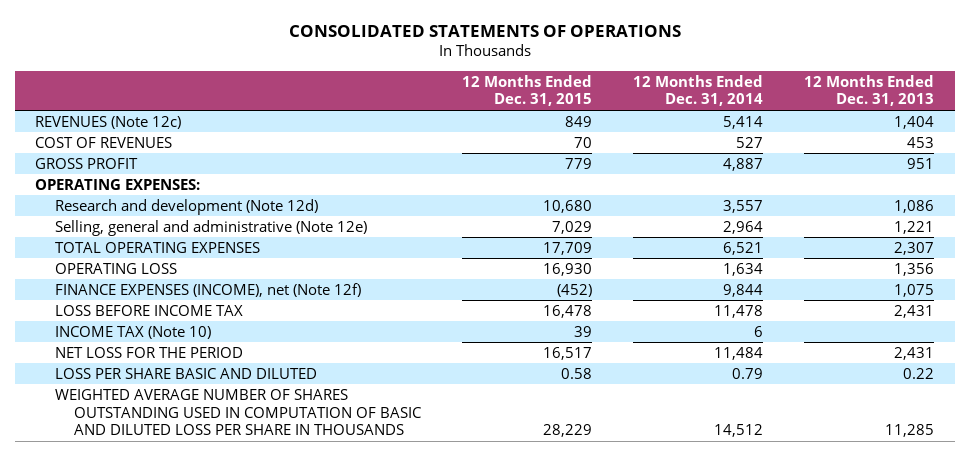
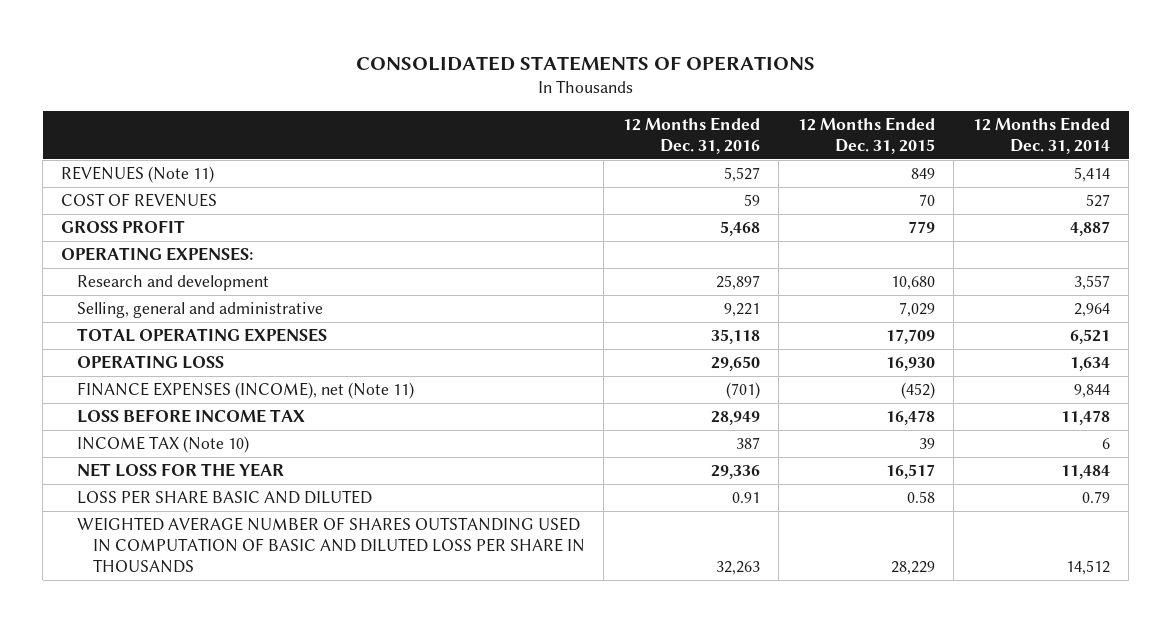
[804,74,935,107] 12 Months Ended Dec. 31, 2013 -> none
none -> [622,117,760,154] 12 Months Ended Dec. 31, 2016
[35,115,182,129] REVENUES (Note 12c) -> [61,166,215,184] REVENUES (Note 11)
[54,198,318,215] Research and development (Note 12d) -> [77,275,270,292] Research and development
[54,219,367,236] Selling, general and administrative (Note 12e) -> [77,302,324,319] Selling, general and administrative
[54,282,361,297] FINANCE EXPENSES (INCOME), net (Note 12f) -> [77,382,415,400] FINANCE EXPENSES (INCOME), net (Note 11)
[54,346,243,358] NET LOSS FOR THE PERIOD -> [77,463,285,478] NET LOSS FOR THE YEAR

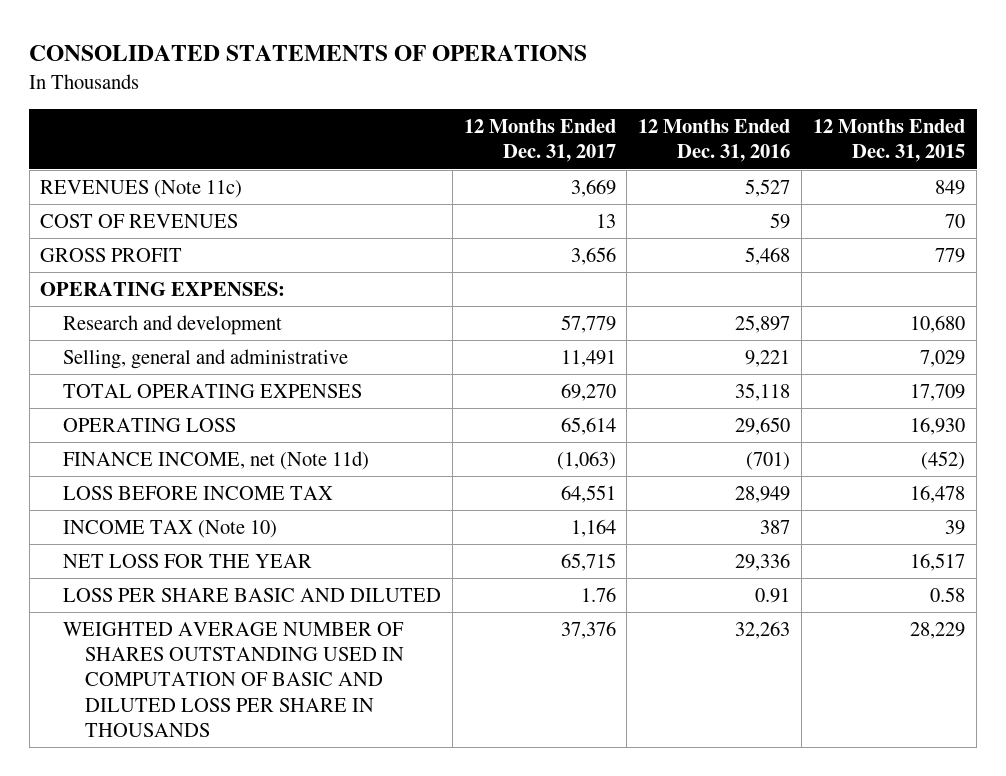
[972,117,1110,154] 12 Months Ended Dec. 31, 2014 -> none
none -> [463,119,616,163] 12 Months Ended Dec. 31, 2017
[61,166,215,184] REVENUES (Note 11) -> [40,179,243,198] REVENUES (Note 11c)
[77,382,415,400] FINANCE EXPENSES (INCOME), net (Note 11) -> [62,450,369,470] FINANCE INCOME, net (Note 11d)

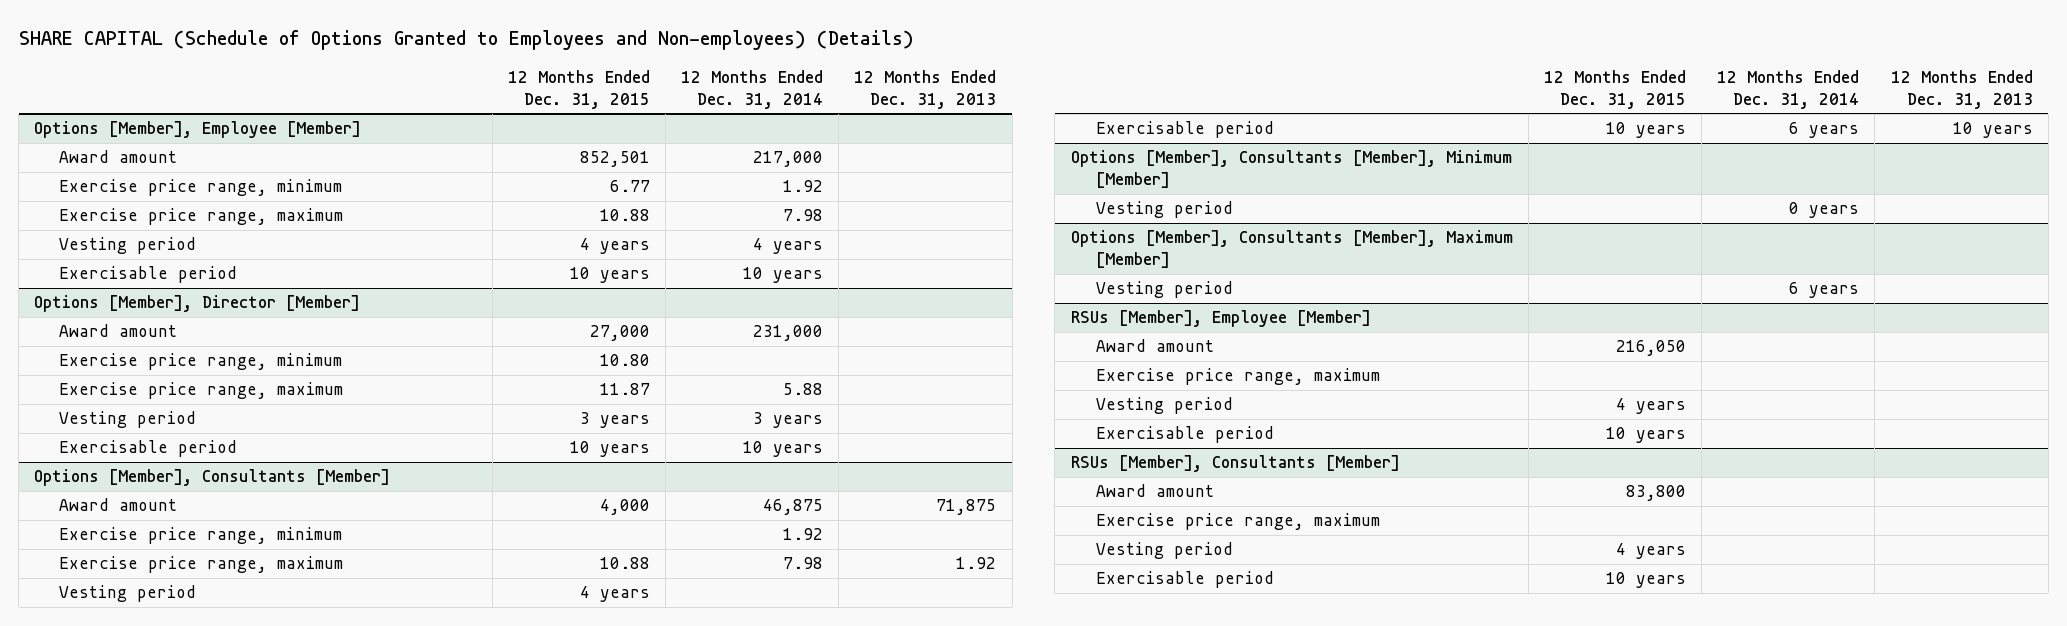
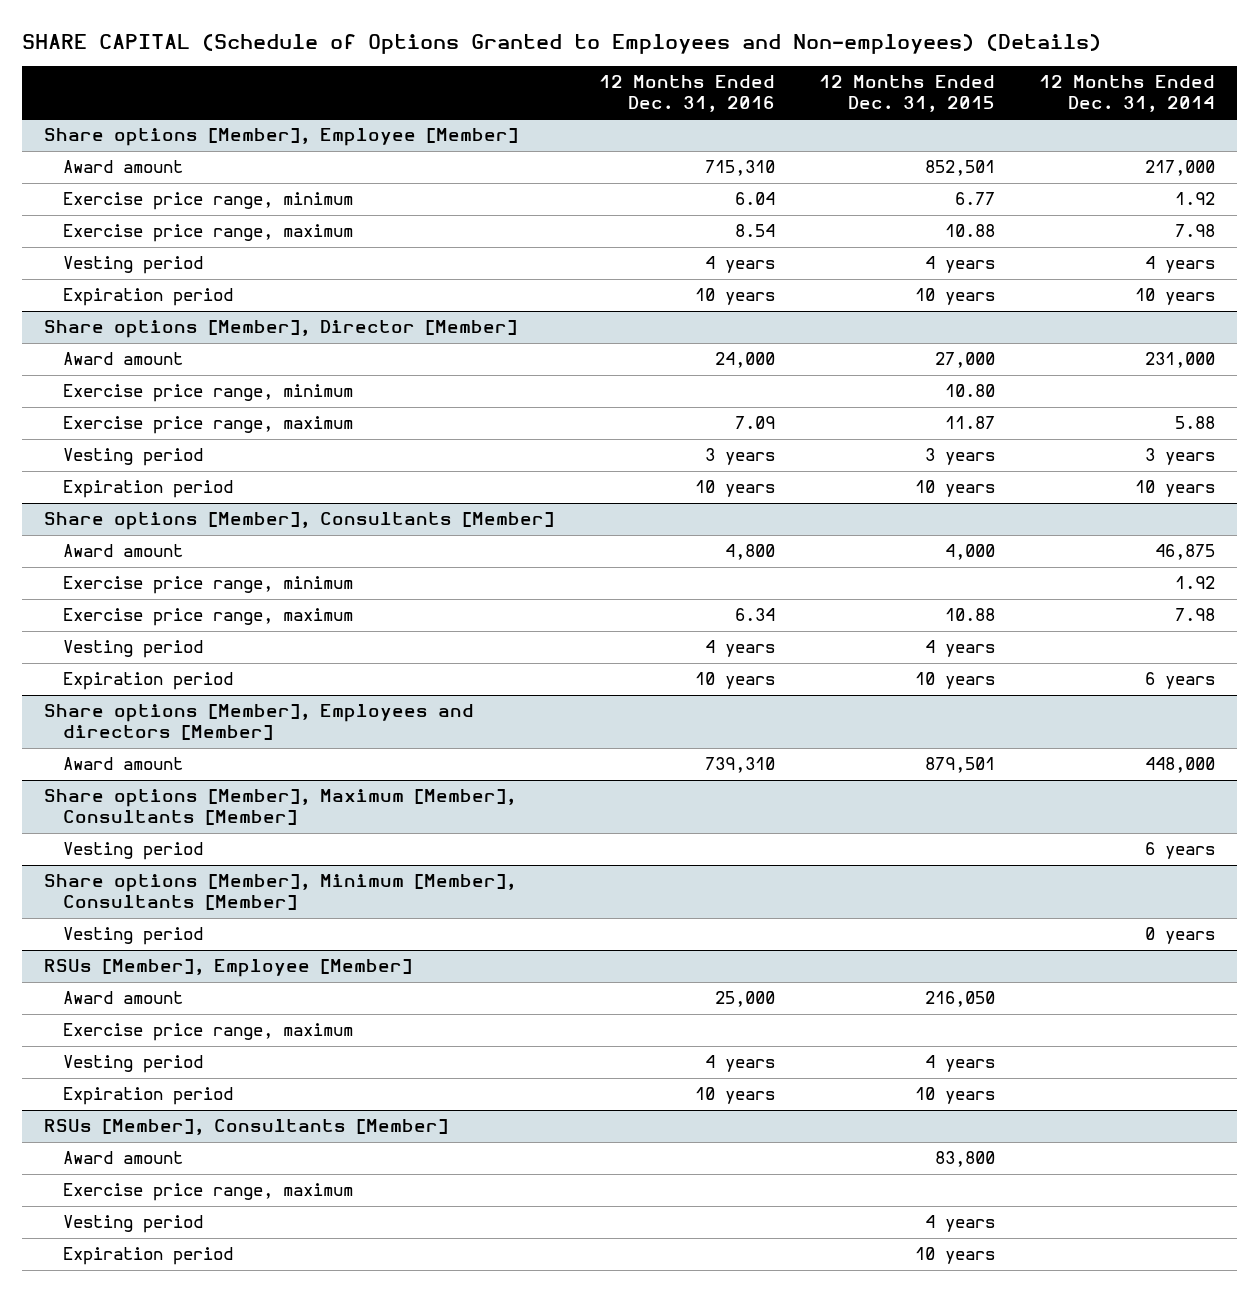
[854,69,997,109] 12 Months Ended Dec. 31, 2013 -> none
none -> [598,74,775,113] 12 Months Ended Dec. 31, 2016
[34,121,362,139] Options [Member], Employee [Member] -> [44,128,519,147] Share options [Member], Employee [Member]
[59,266,238,284] Exercisable period -> [63,288,234,307] Expiration period
[34,295,361,313] Options [Member], Director [Member] -> [44,320,518,339] Share options [Member], Director [Member]
[59,440,238,458] Exercisable period -> [63,480,234,499] Expiration period
[34,469,391,487] Options [Member], Consultants [Member] -> [44,512,555,531] Share options [Member], Consultants [Member]
[1070,150,1512,189] Options [Member], Consultants [Member], Minimum [Member] -> none
[1095,201,1233,219] Vesting period -> none
[1095,121,1274,139] Exercisable period -> [63,672,234,691] Expiration period
none -> [44,704,475,741] Share options [Member], Employees and directors [Member]
none -> [63,757,184,771] Award amount
[1070,230,1513,269] Options [Member], Consultants [Member], Maximum [Member] -> [44,789,517,826] Share options [Member], Maximum [Member], Consultants [Member]
none -> [44,874,517,911] Share options [Member], Minimum [Member], Consultants [Member]
none -> [63,927,204,946] Vesting period
[1095,426,1274,444] Exercisable period -> [63,1087,234,1106] Expiration period
[1095,571,1274,589] Exercisable period -> [63,1247,234,1266] Expiration period

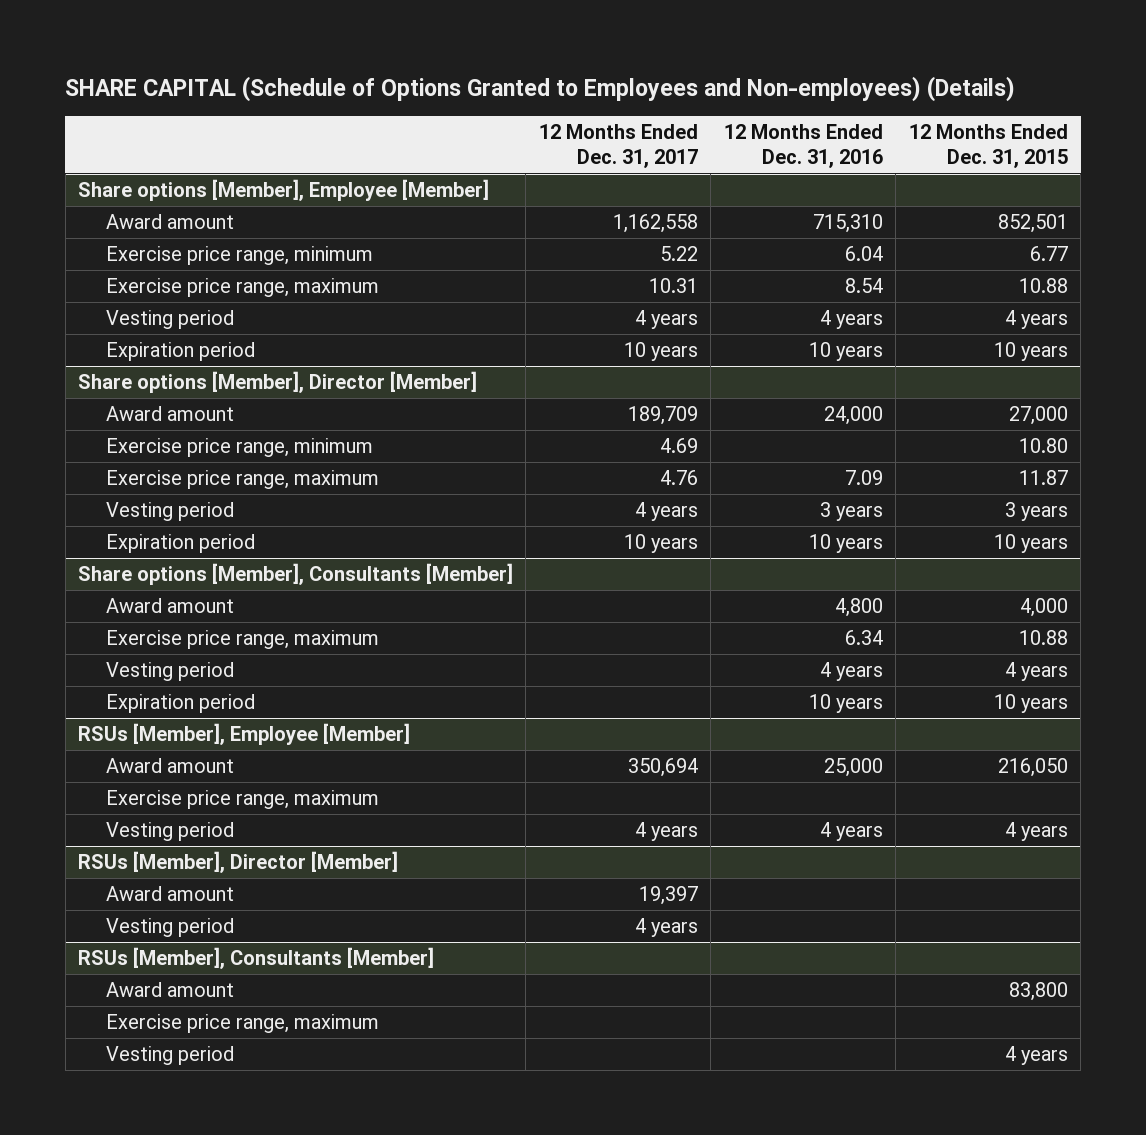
[1039,74,1216,113] 12 Months Ended Dec. 31, 2014 -> none
none -> [538,123,698,169] 12 Months Ended Dec. 31, 2017
[63,576,354,595] Exercise price range, minimum -> none
[44,704,475,741] Share options [Member], Employees and directors [Member] -> none
[63,757,184,771] Award amount -> none
[44,789,517,826] Share options [Member], Maximum [Member], Consultants [Member] -> none
[63,842,204,861] Vesting period -> none
[44,874,517,911] Share options [Member], Minimum [Member], Consultants [Member] -> none
[63,927,204,946] Vesting period -> none
[63,1087,234,1106] Expiration period -> none
none -> [77,850,398,873] RSUs [Member], Director [Member]
none -> [106,885,235,901] Award amount
none -> [106,917,235,937] Vesting period
[63,1247,234,1266] Expiration period -> none

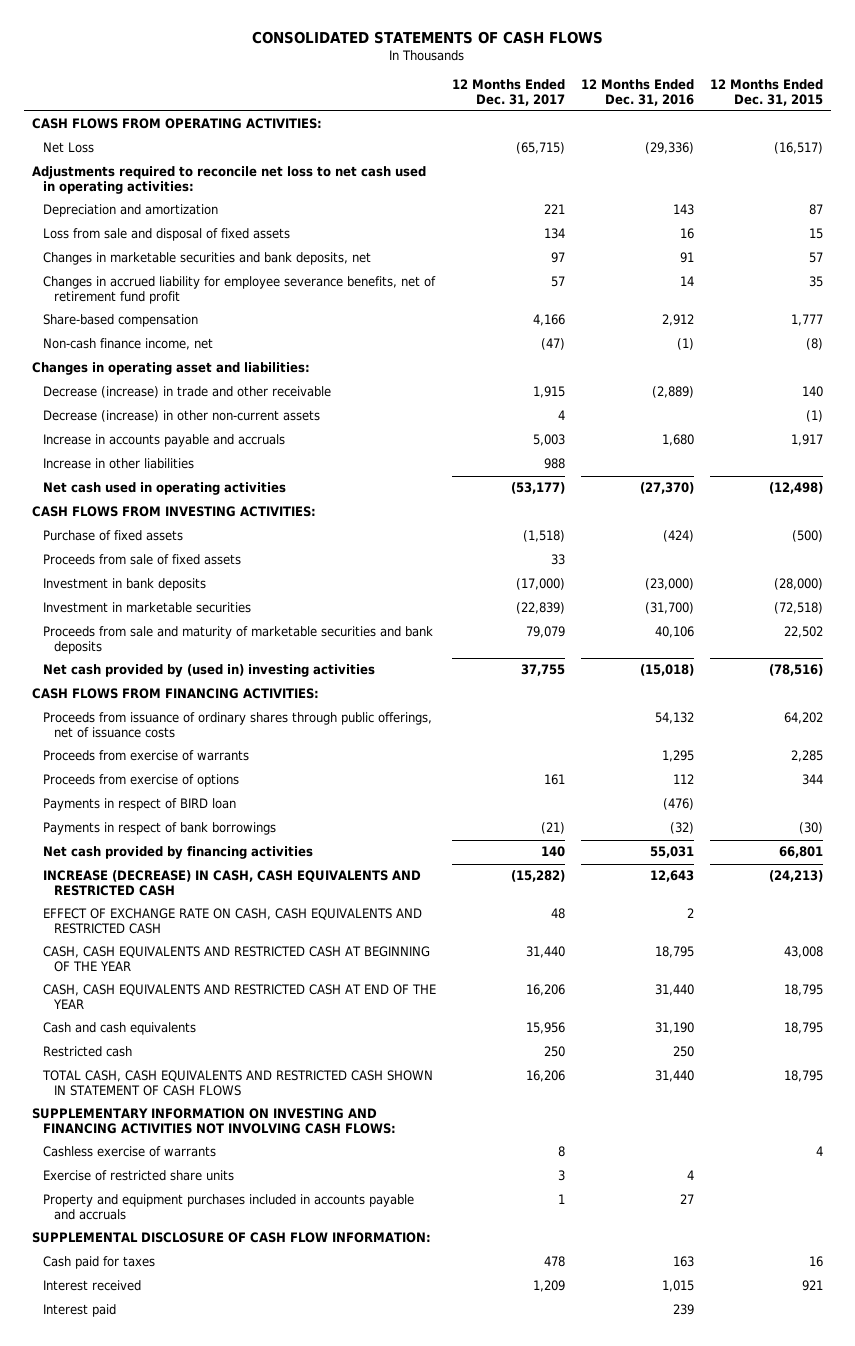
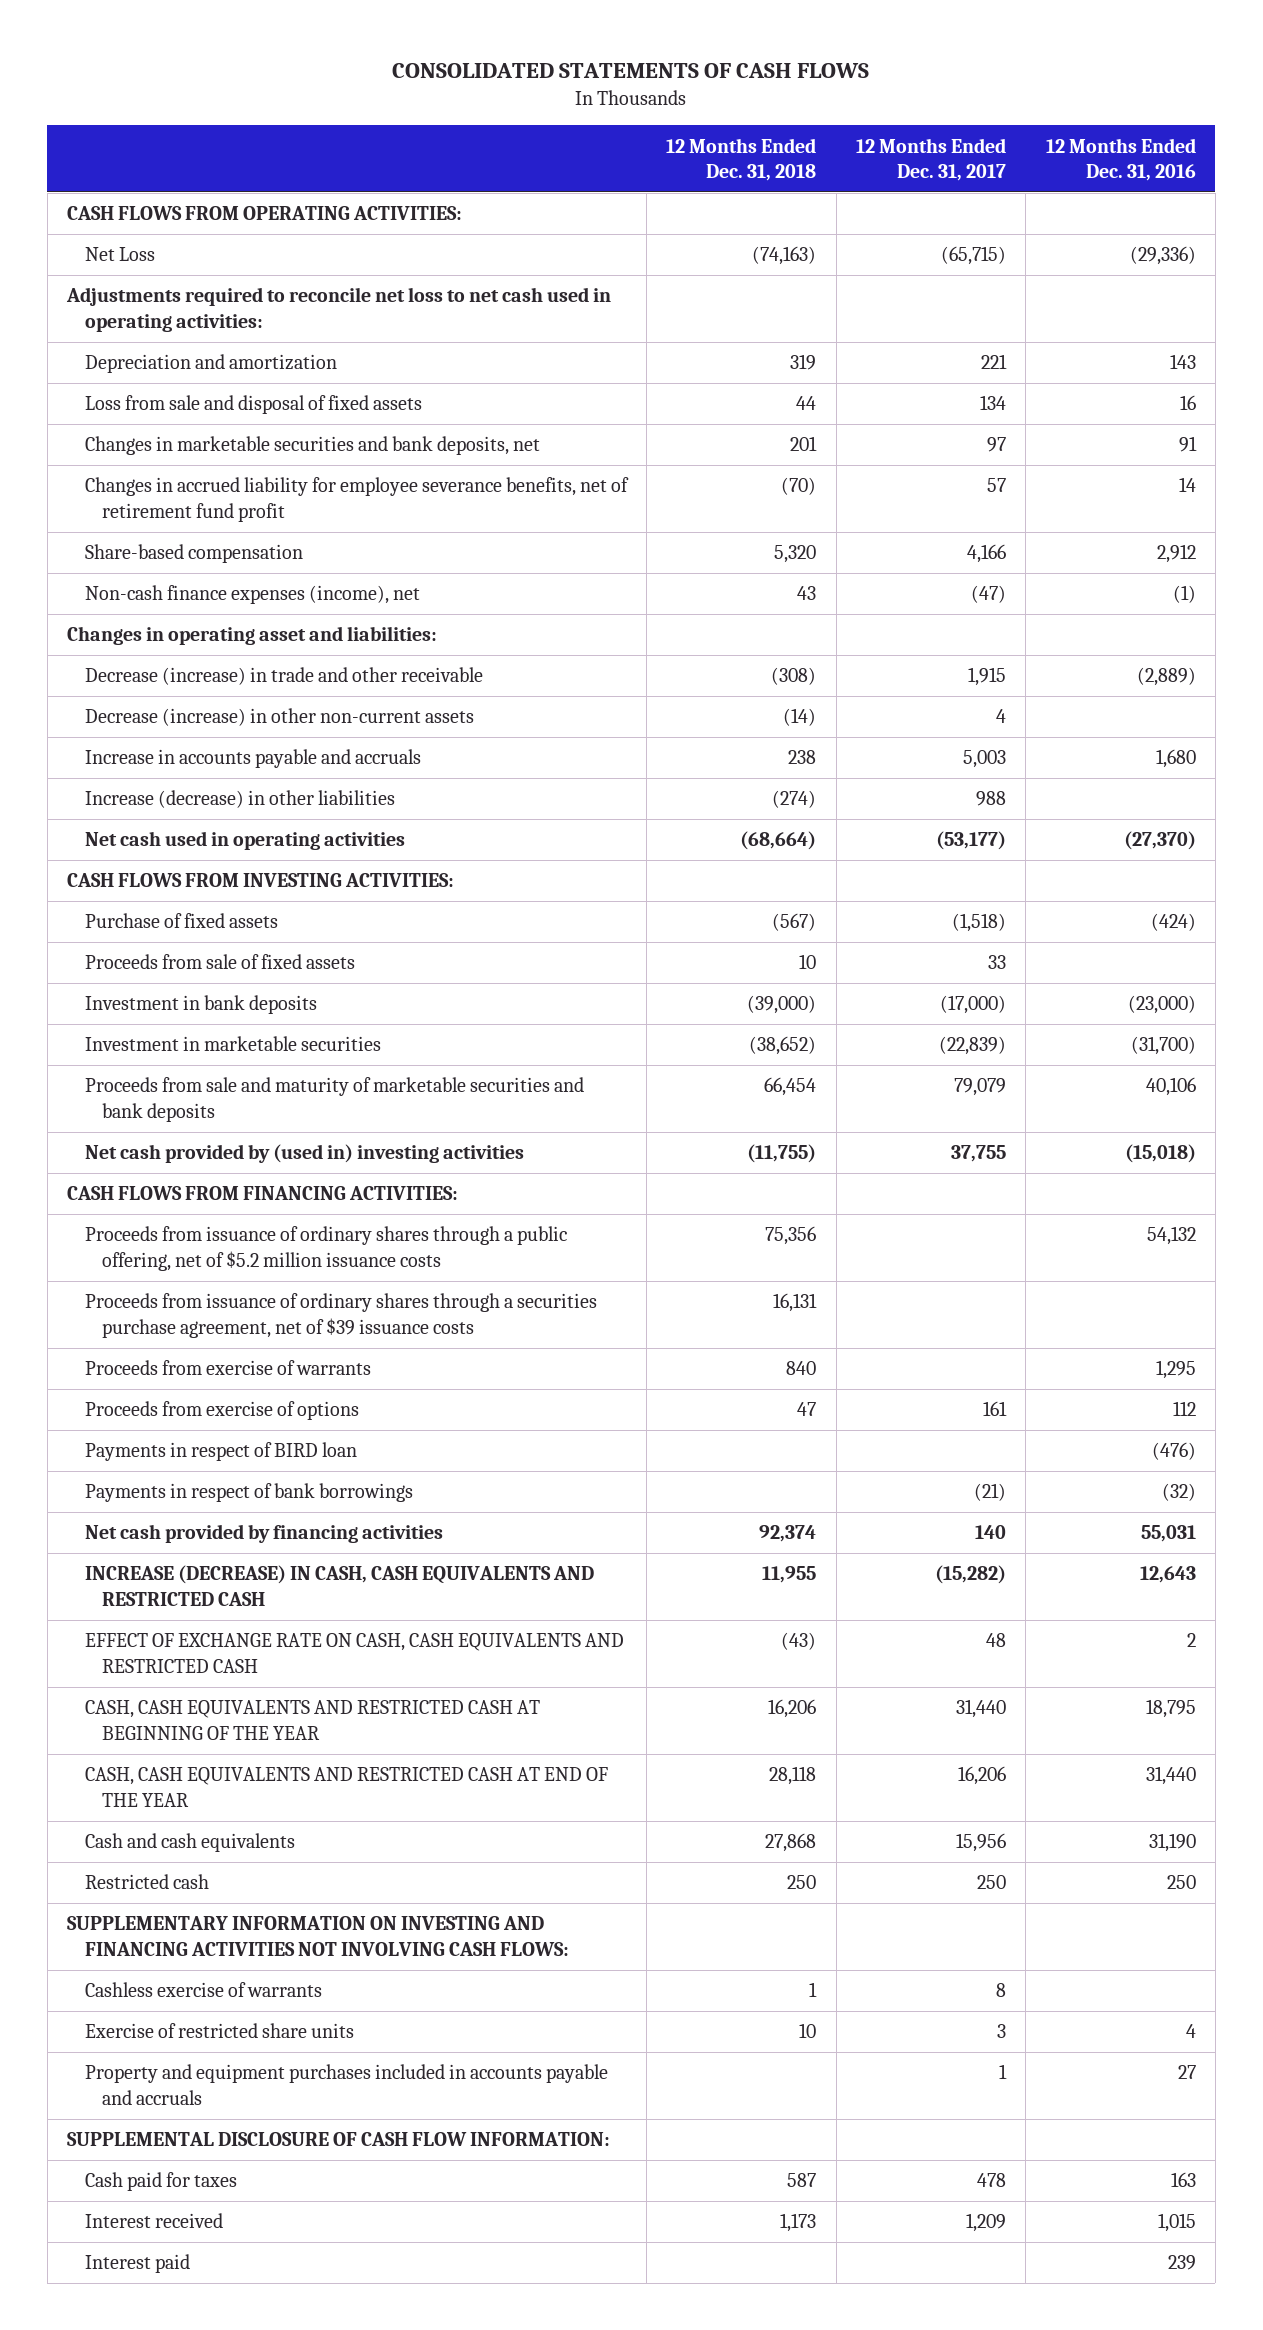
[709,79,823,106] 12 Months Ended Dec. 31, 2015 -> none
none -> [666,137,817,182] 12 Months Ended Dec. 31, 2018
[43,338,214,351] Non-cash finance income, net -> [84,585,420,605] Non-cash finance expenses (income), net
[43,458,195,470] Increase in other liabilities -> [84,790,395,809] Increase (decrease) in other liabilities
[43,712,433,738] Proceeds from issuance of ordinary shares through public offerings, net of issuance costs -> [84,1226,567,1271] Proceeds from issuance of ordinary shares through a public offering, net of $5.2 million issuance costs
none -> [84,1293,597,1338] Proceeds from issuance of ordinary shares through a securities purchase agreement, net of $39 issuance costs
[42,1070,434,1096] TOTAL CASH, CASH EQUIVALENTS AND RESTRICTED CASH SHOWN IN STATEMENT OF CASH FLOWS -> none

